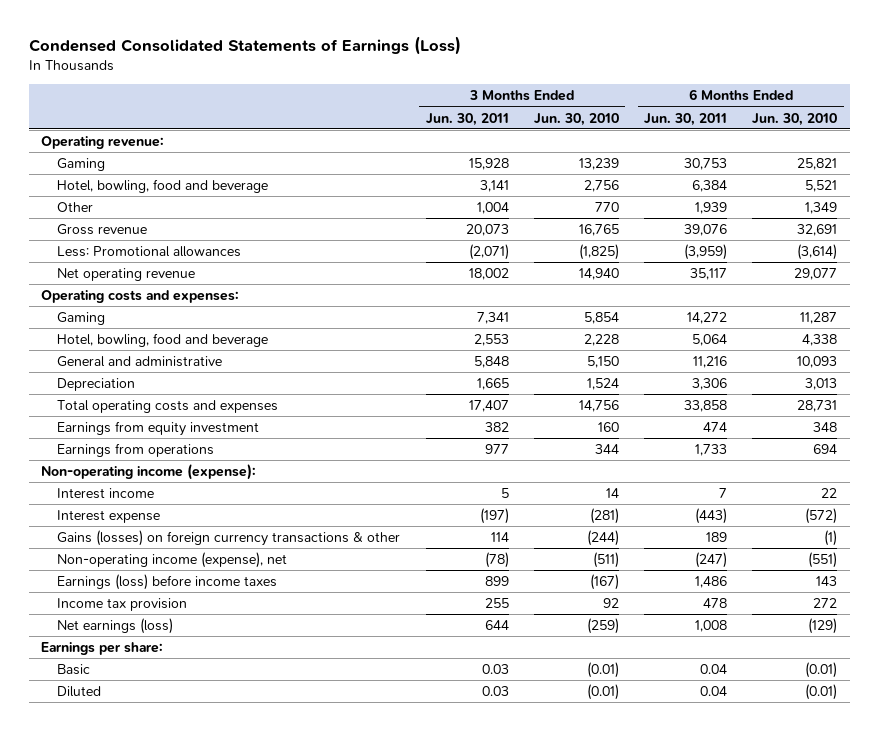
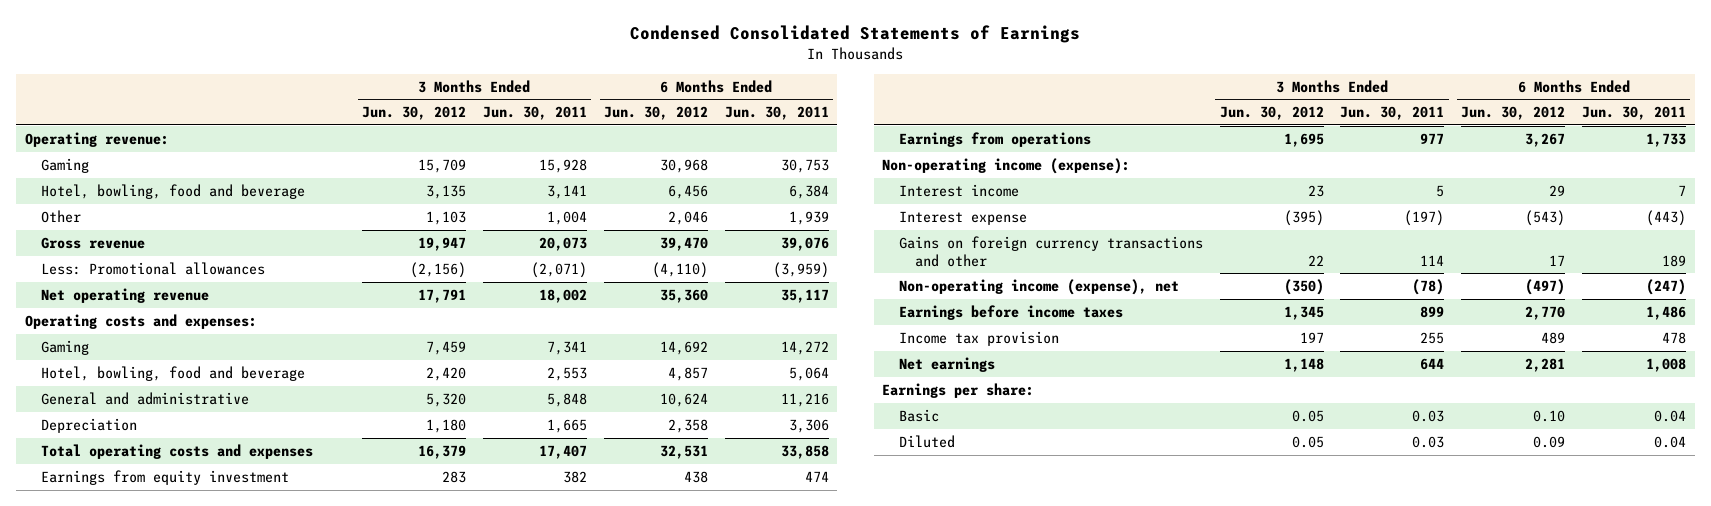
[28,35,461,55] Condensed Consolidated Statements of Earnings (Loss) -> [630,25,1081,44] Condensed Consolidated Statements of Earnings
[533,112,619,126] Jun. 30, 2010 -> none
[752,112,838,126] Jun. 30, 2010 -> none
none -> [362,106,467,121] Jun. 30, 2012
none -> [603,106,708,121] Jun. 30, 2012
[57,530,401,547] Gains (losses) on foreign currency transactions & other -> [898,235,1203,267] Gains on foreign currency transactions and other
[57,574,278,591] Earnings (loss) before income taxes -> [898,304,1123,320] Earnings before income taxes
[57,618,174,635] Net earnings (loss) -> [898,356,995,372] Net earnings

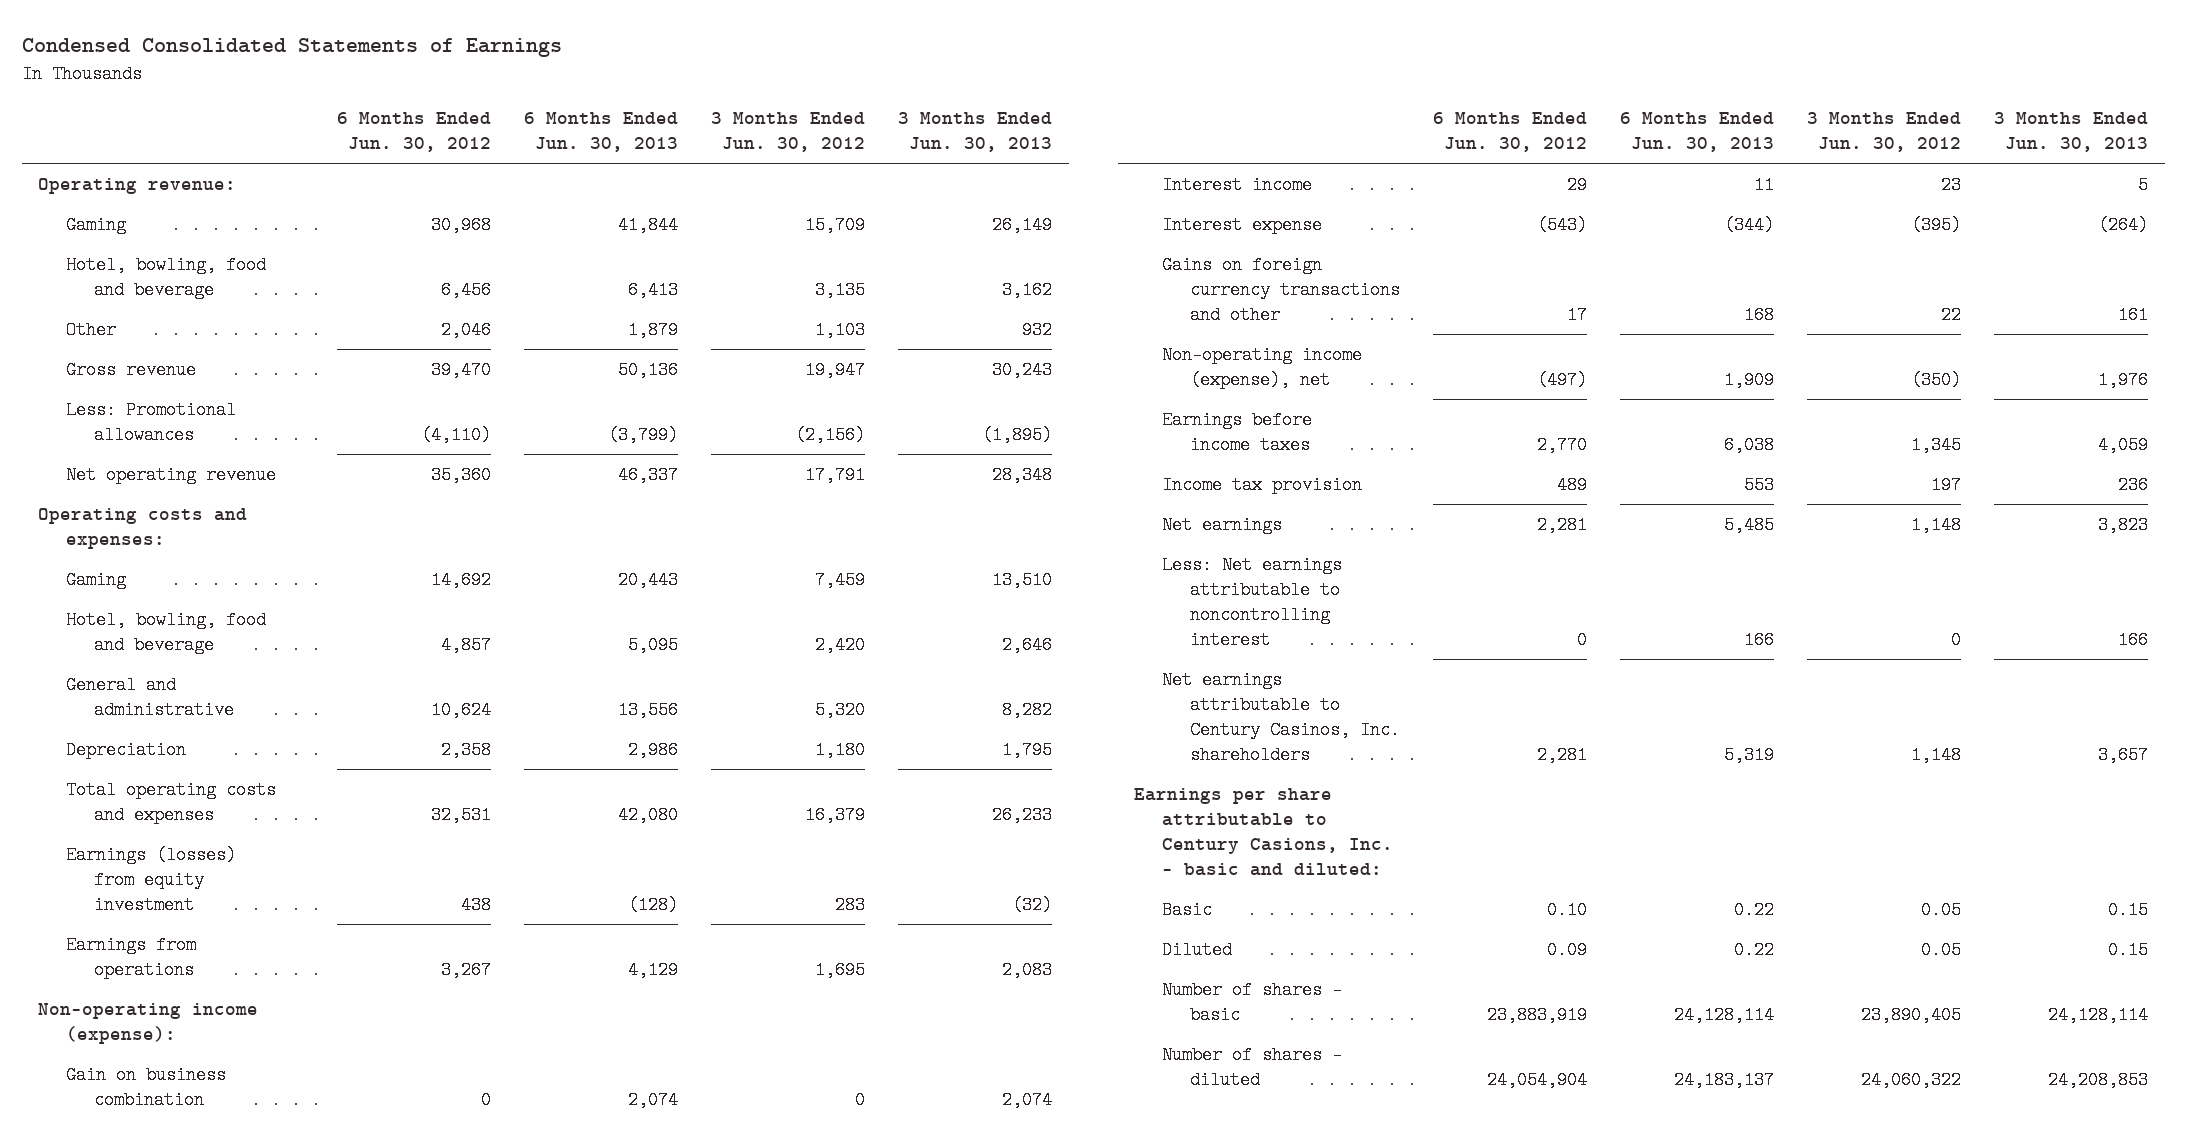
[482,106,587,121] Jun. 30, 2011 -> none
[724,106,829,121] Jun. 30, 2011 -> none
none -> [524,112,679,153] 6 Months Ended Jun. 30, 2013
none -> [898,112,1053,153] 3 Months Ended Jun. 30, 2013
[41,469,290,485] Earnings from equity investment -> [66,846,237,914] Earnings (losses) from equity investment
none -> [66,1066,227,1110] Gain on business combination
none -> [1162,556,1343,649] Less: Net earnings attributable to noncontrolling interest
none -> [1162,671,1401,764] Net earnings attributable to Century Casinos, Inc. shareholders
[882,382,1035,398] Earnings per share: -> [1134,788,1394,876] Earnings per share attributable to Century Casions, Inc. - basic and diluted:
none -> [1162,981,1343,1025] Number of shares - basic
none -> [1162,1046,1343,1090] Number of shares - diluted

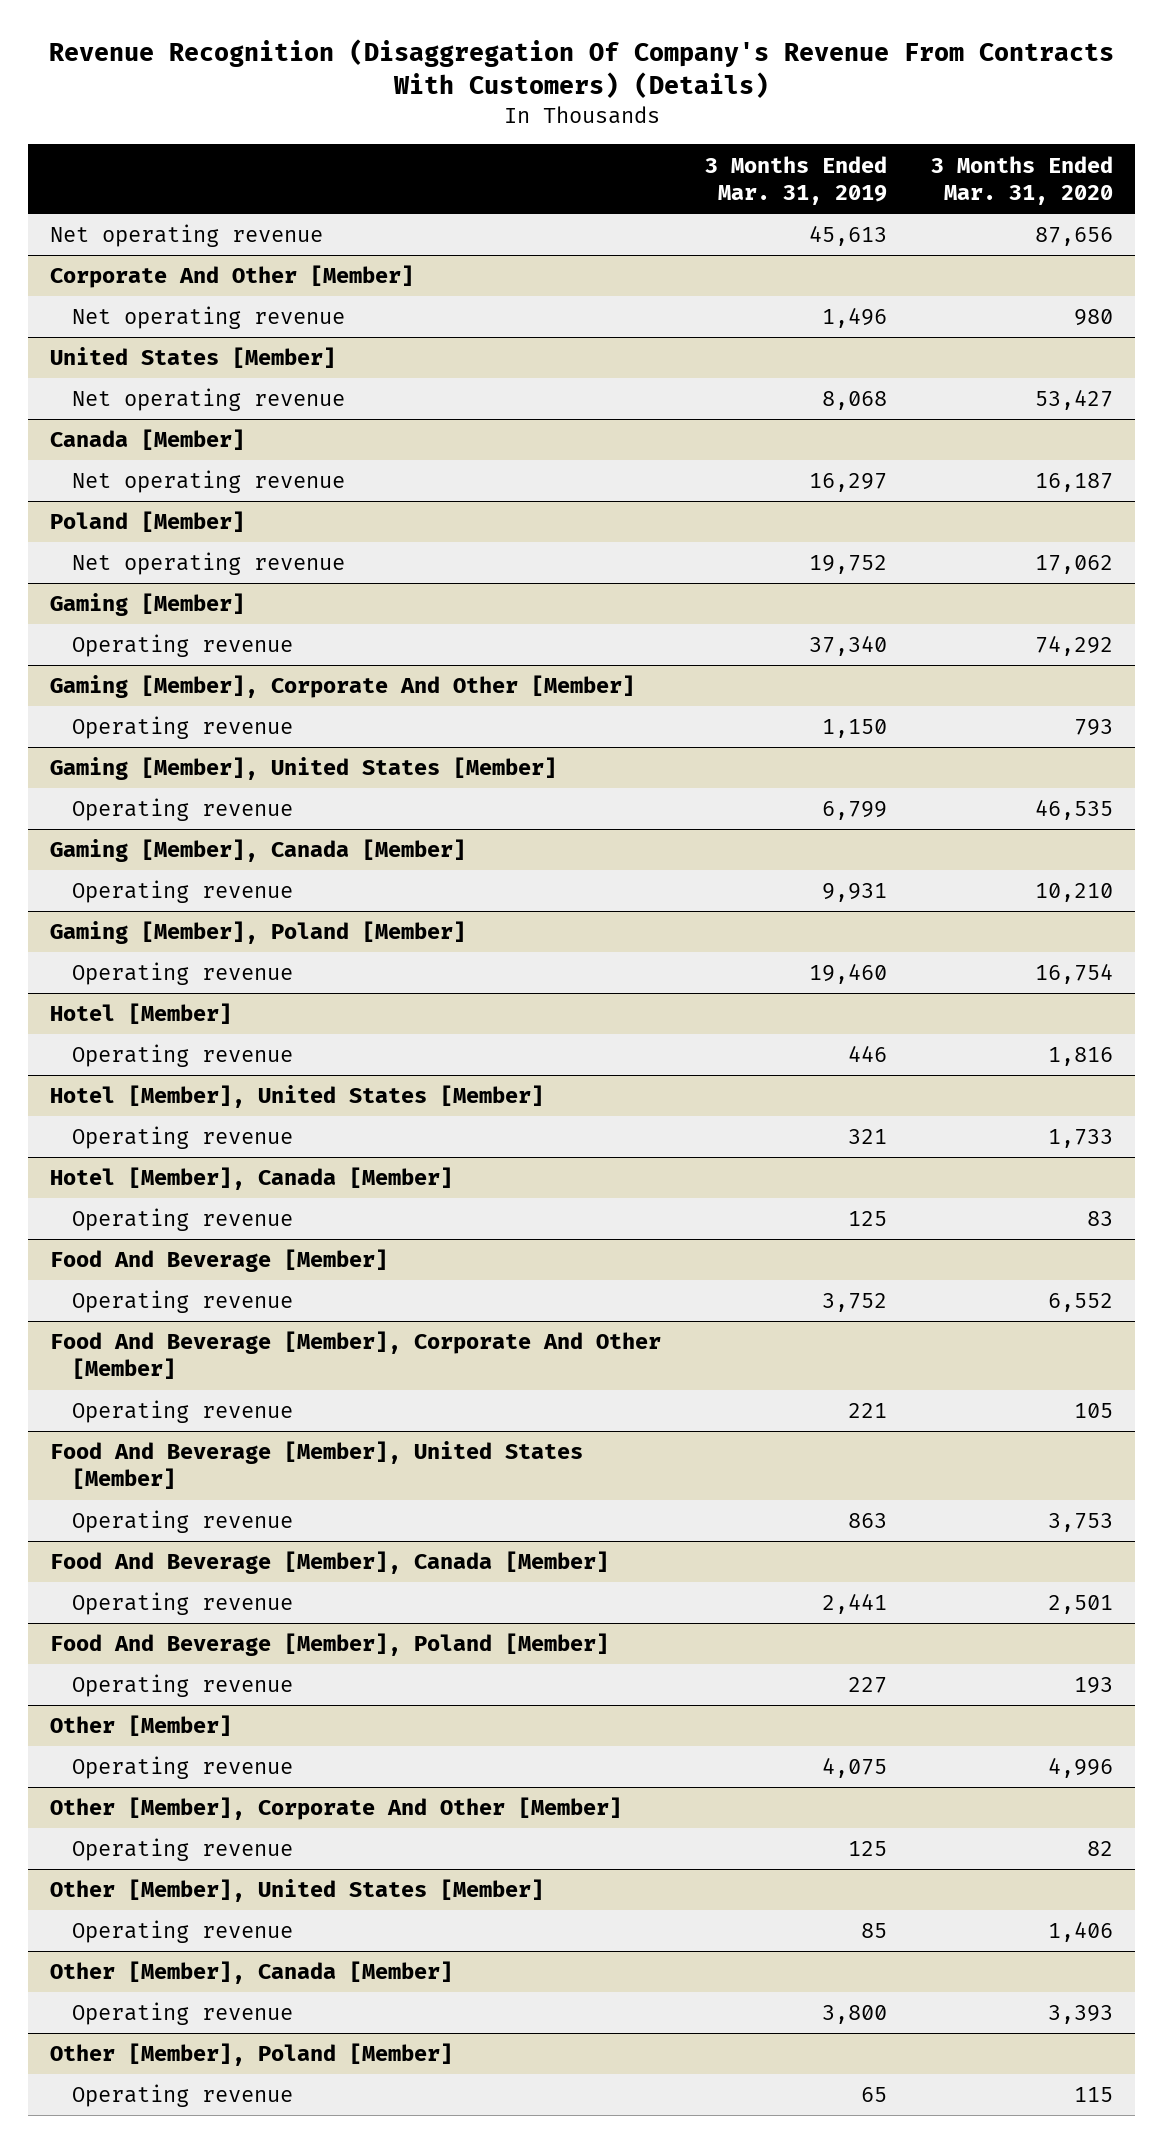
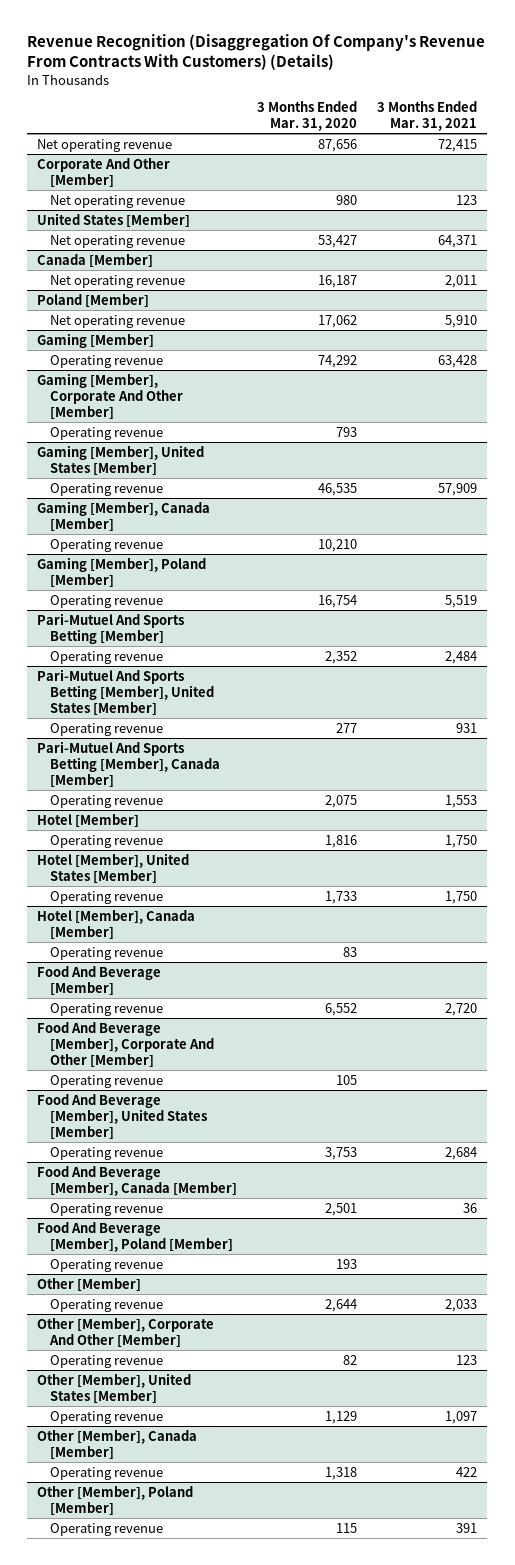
[705,155,888,205] 3 Months Ended Mar. 31, 2019 -> none
none -> [377,101,478,132] 3 Months Ended Mar. 31, 2021
none -> [37,612,185,644] Pari-Mutuel And Sports Betting [Member]
none -> [50,650,164,664] Operating revenue
none -> [37,668,215,716] Pari-Mutuel And Sports Betting [Member], United States [Member]
none -> [50,722,164,736] Operating revenue
none -> [37,740,221,788] Pari-Mutuel And Sports Betting [Member], Canada [Member]
none -> [50,794,164,808] Operating revenue
[1047,1758,1113,1779] 4,996 -> [325,1298,358,1312] 2,644
[1047,1922,1113,1943] 1,406 -> [325,1410,358,1424] 1,129
[1047,2005,1113,2025] 3,393 -> [325,1466,358,1480] 1,318

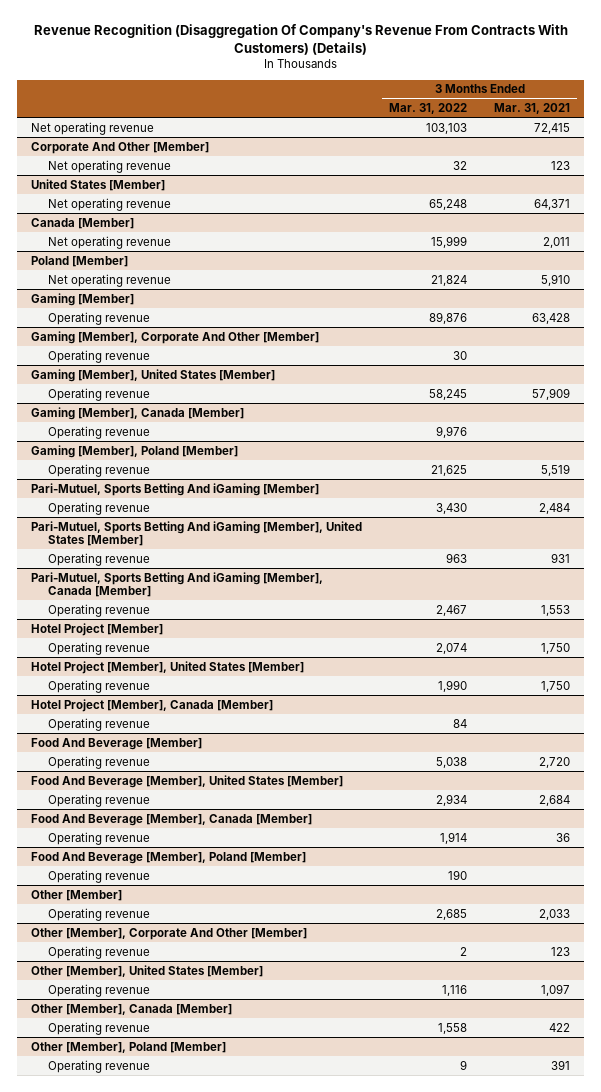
[257,101,358,132] 3 Months Ended Mar. 31, 2020 -> none
none -> [389,102,468,114] Mar. 31, 2022
[37,612,185,644] Pari-Mutuel And Sports Betting [Member] -> [30,482,319,496] Pari-Mutuel, Sports Betting And iGaming [Member]
[37,668,215,716] Pari-Mutuel And Sports Betting [Member], United States [Member] -> [30,520,362,547] Pari-Mutuel, Sports Betting And iGaming [Member], United States [Member]
[37,740,221,788] Pari-Mutuel And Sports Betting [Member], Canada [Member] -> [30,571,323,598] Pari-Mutuel, Sports Betting And iGaming [Member], Canada [Member]
[37,813,140,828] Hotel [Member] -> [30,622,163,636] Hotel Project [Member]
[37,852,190,884] Hotel [Member], United States [Member] -> [30,660,304,674] Hotel Project [Member], United States [Member]
[37,909,196,940] Hotel [Member], Canada [Member] -> [30,698,273,712] Hotel Project [Member], Canada [Member]
[37,1021,215,1068] Food And Beverage [Member], Corporate And Other [Member] -> none
[50,1074,164,1088] Operating revenue -> none

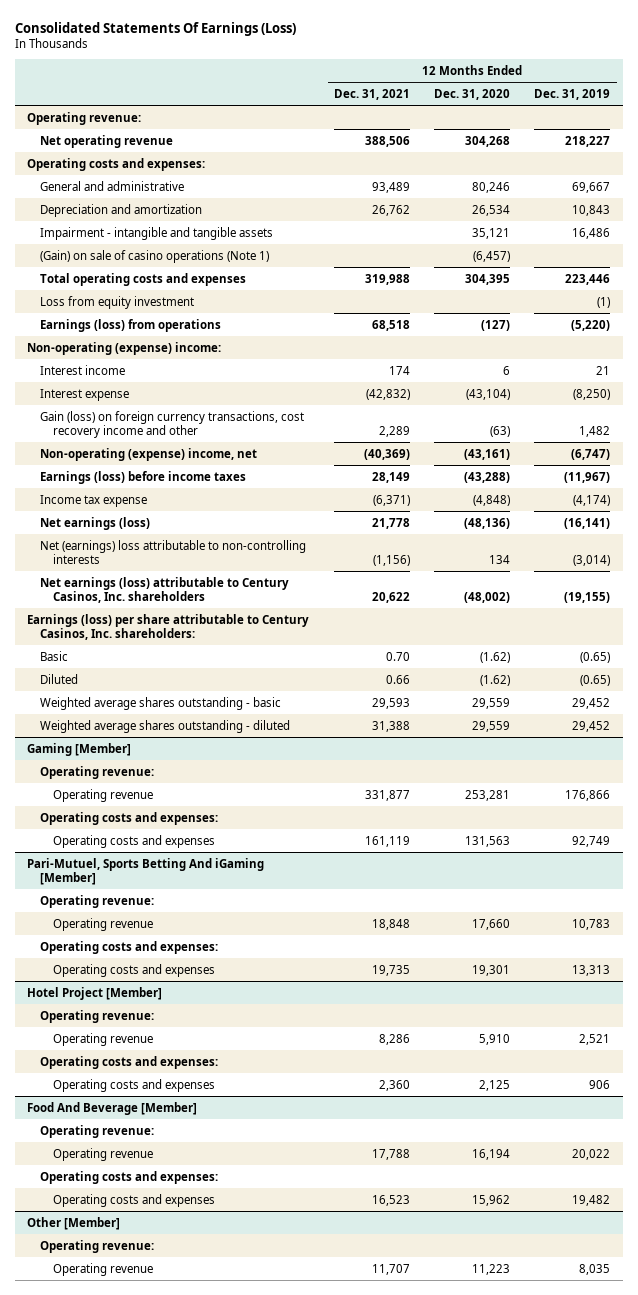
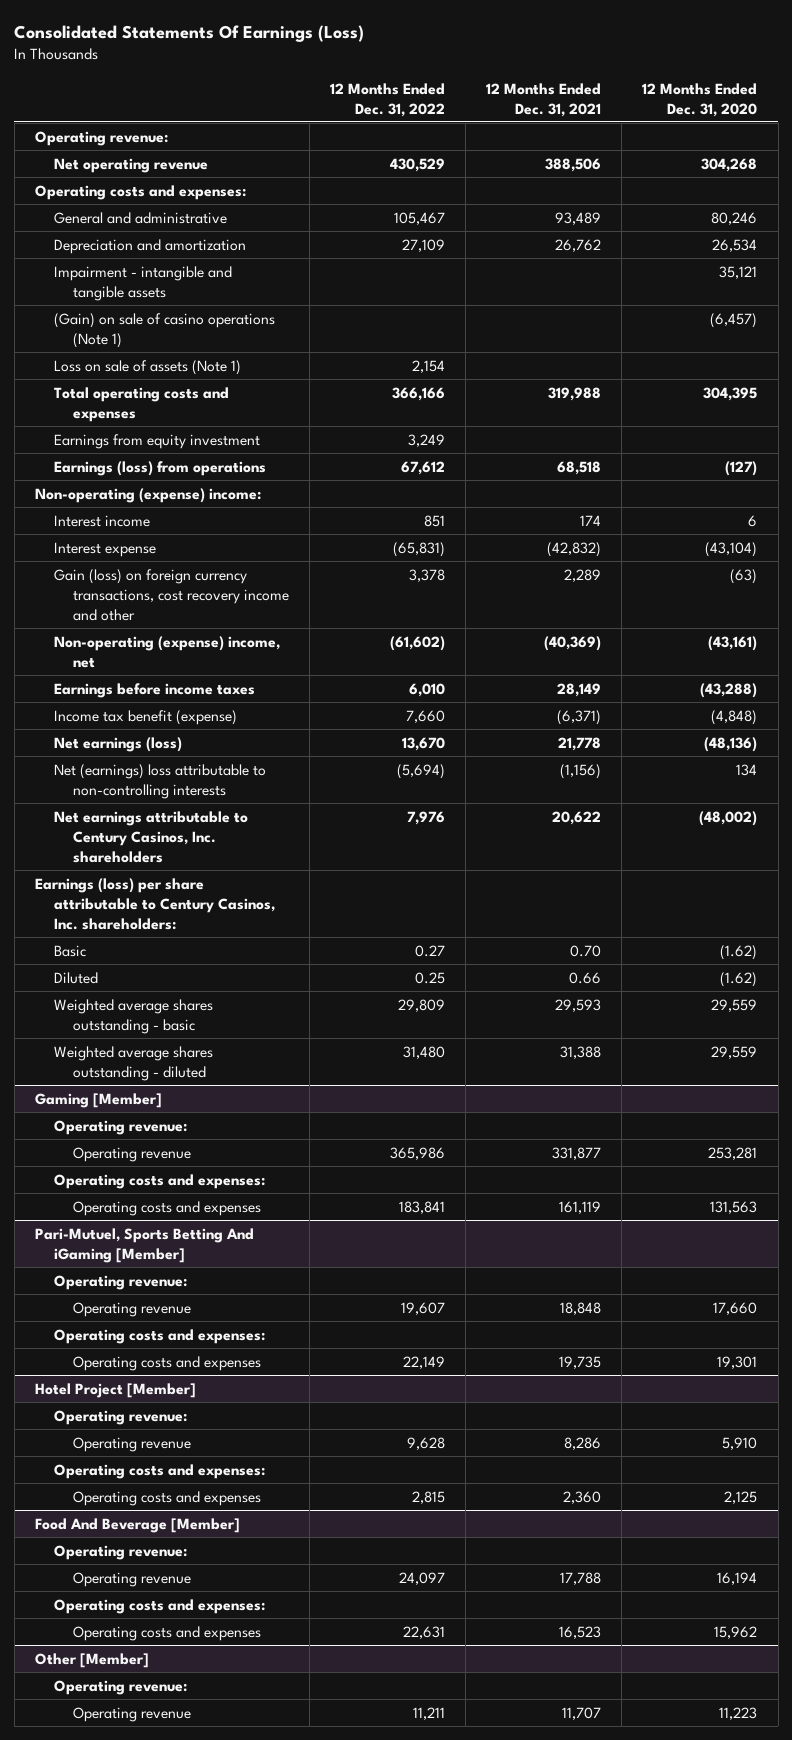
[534,88,611,100] Dec. 31, 2019 -> none
none -> [329,82,445,117] 12 Months Ended Dec. 31, 2022
none -> [53,359,241,375] Loss on sale of assets (Note 1)
[40,295,195,309] Loss from equity investment -> [53,433,260,449] Earnings from equity investment
[40,470,247,484] Earnings (loss) before income taxes -> [53,682,255,698] Earnings before income taxes
[40,494,148,507] Income tax expense -> [53,709,237,725] Income tax benefit (expense)
[40,576,290,603] Net earnings (loss) attributable to Century Casinos, Inc. shareholders -> [53,810,248,863] Net earnings attributable to Century Casinos, Inc. shareholders

